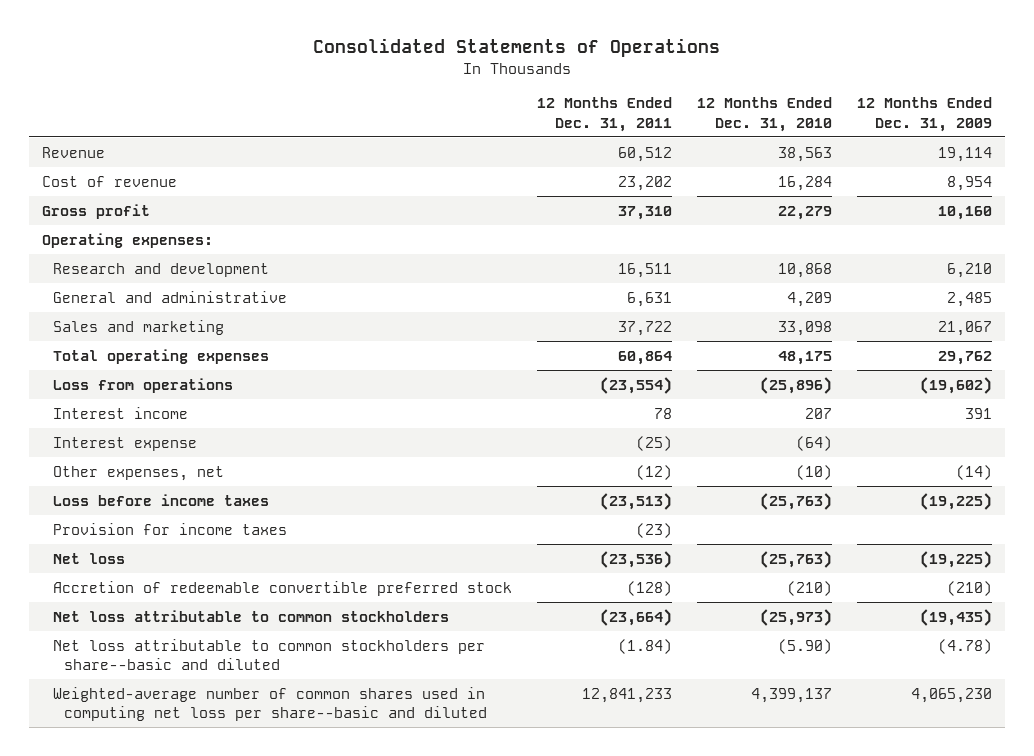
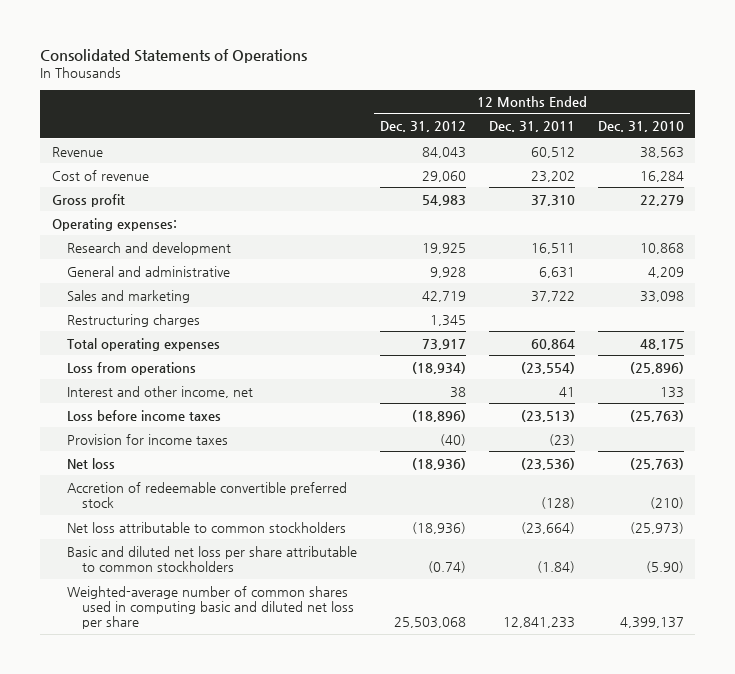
[857,97,993,132] 12 Months Ended Dec. 31, 2009 -> none
none -> [379,121,466,133] Dec. 31, 2012
none -> [66,313,200,327] Restructuring charges
[52,406,188,419] Interest income -> none
[52,436,197,451] Interest expense -> none
[52,465,224,481] Other expenses, net -> none
none -> [66,385,253,398] Interest and other income, net
[52,638,485,670] Net loss attributable to common stockholders per share--basic and diluted -> [66,545,357,572] Basic and diluted net loss per share attributable to common stockholders
[52,686,487,721] Weighted-average number of common shares used in computing net loss per share--basic and diluted -> [66,585,355,630] Weighted-average number of common shares used in computing basic and diluted net loss per share

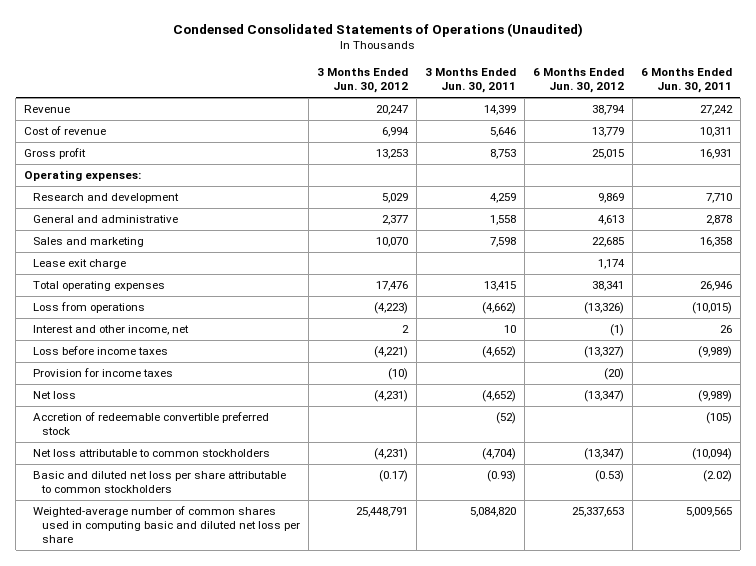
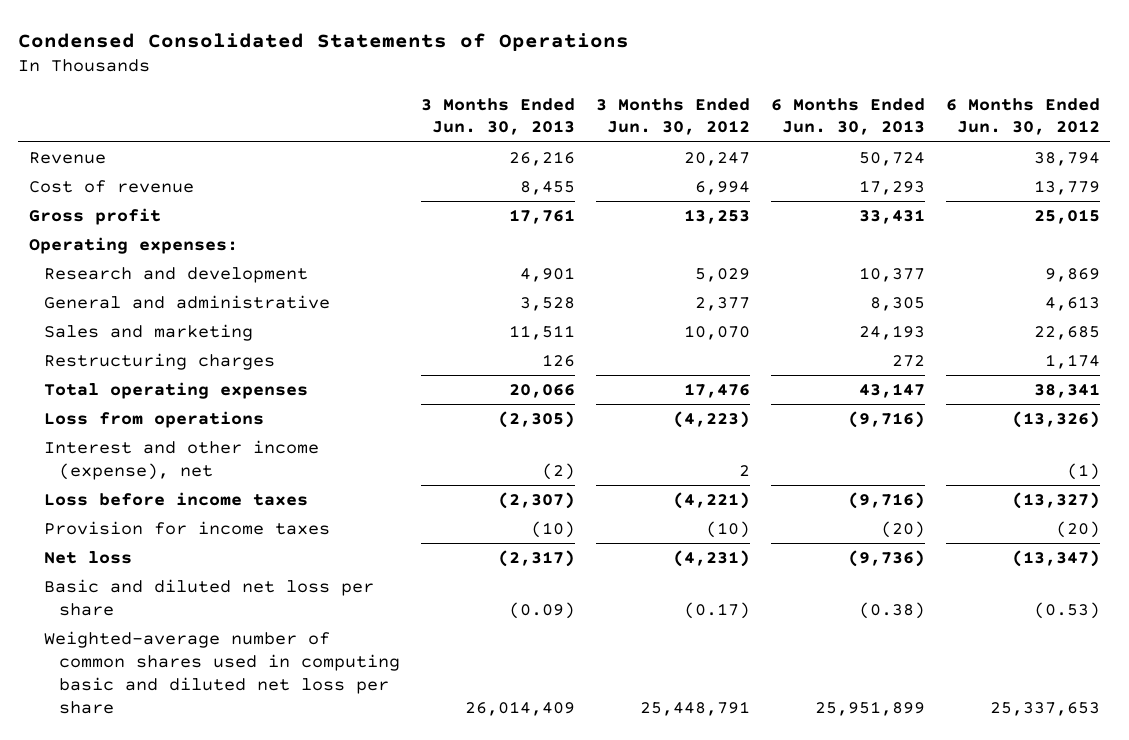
[173,22,584,37] Condensed Consolidated Statements of Operations (Unaudited) -> [18,32,630,51] Condensed Consolidated Statements of Operations
[424,68,516,94] 3 Months Ended Jun. 30, 2011 -> none
[640,68,732,94] 6 Months Ended Jun. 30, 2011 -> none
none -> [420,97,575,136] 3 Months Ended Jun. 30, 2013
none -> [770,97,925,136] 6 Months Ended Jun. 30, 2013
[32,259,126,270] Lease exit charge -> [43,352,275,370] Restructuring charges
[32,325,189,336] Interest and other income, net -> [43,439,319,480] Interest and other income (expense), net
[32,412,269,436] Accretion of redeemable convertible preferred stock -> none
[32,449,270,458] Net loss attributable to common stockholders -> none
[32,471,286,494] Basic and diluted net loss per share attributable to common stockholders -> [43,578,374,616] Basic and diluted net loss per share

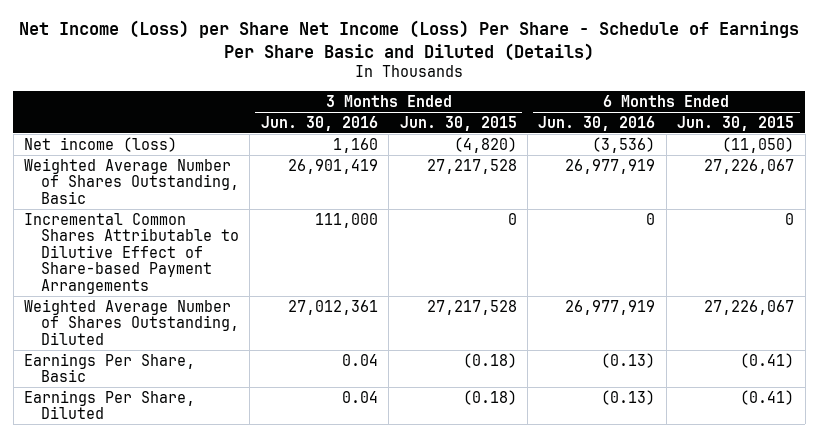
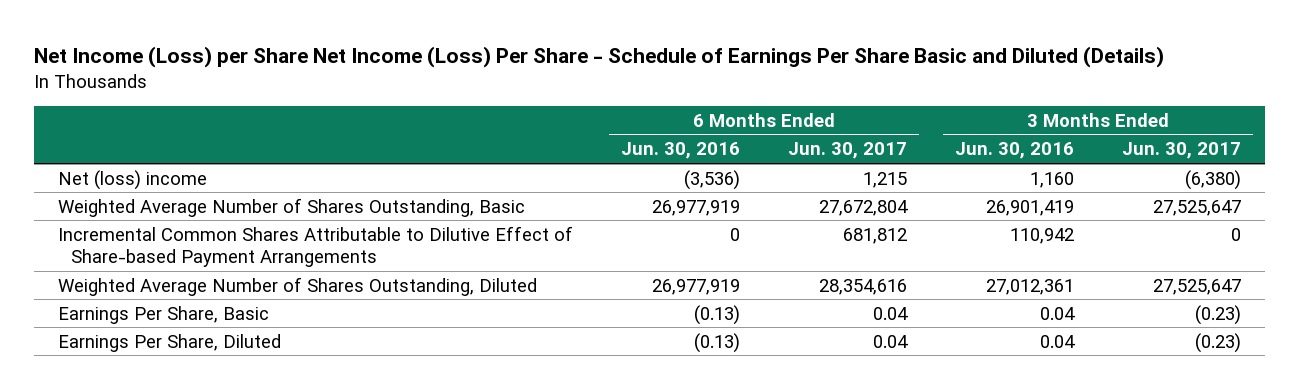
[399,115,517,131] Jun. 30, 2015 -> none
[677,115,795,131] Jun. 30, 2015 -> none
none -> [788,142,908,160] Jun. 30, 2017
none -> [1121,142,1241,160] Jun. 30, 2017
[24,136,178,152] Net income (loss) -> [58,169,208,190] Net (loss) income
[314,212,378,228] 111,000 -> [1009,227,1074,244] 110,942

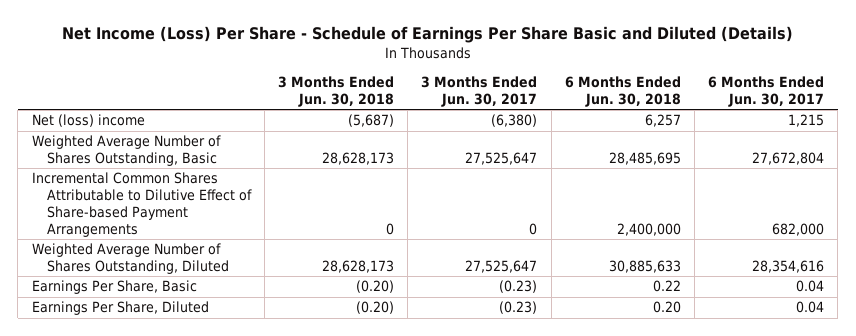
[34,45,1165,68] Net Income (Loss) per Share Net Income (Loss) Per Share - Schedule of Earnings Per Share Basic and Diluted (Details) -> [61,26,793,44] Net Income (Loss) Per Share - Schedule of Earnings Per Share Basic and Diluted (Details)
[621,142,741,160] Jun. 30, 2016 -> none
[954,142,1074,160] Jun. 30, 2016 -> none
none -> [278,76,395,108] 3 Months Ended Jun. 30, 2018
none -> [564,76,681,108] 6 Months Ended Jun. 30, 2018
[843,227,908,244] 681,812 -> [772,222,825,236] 682,000

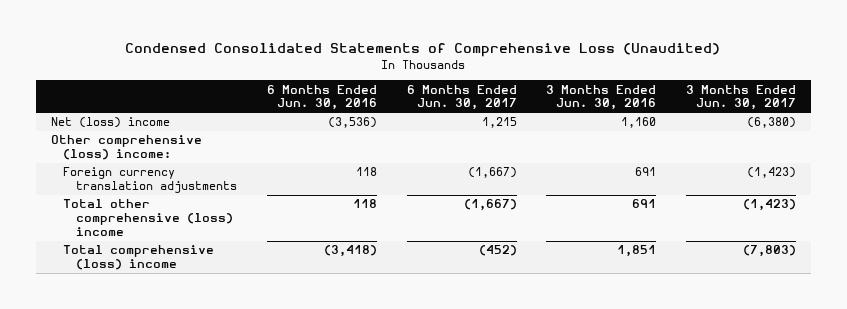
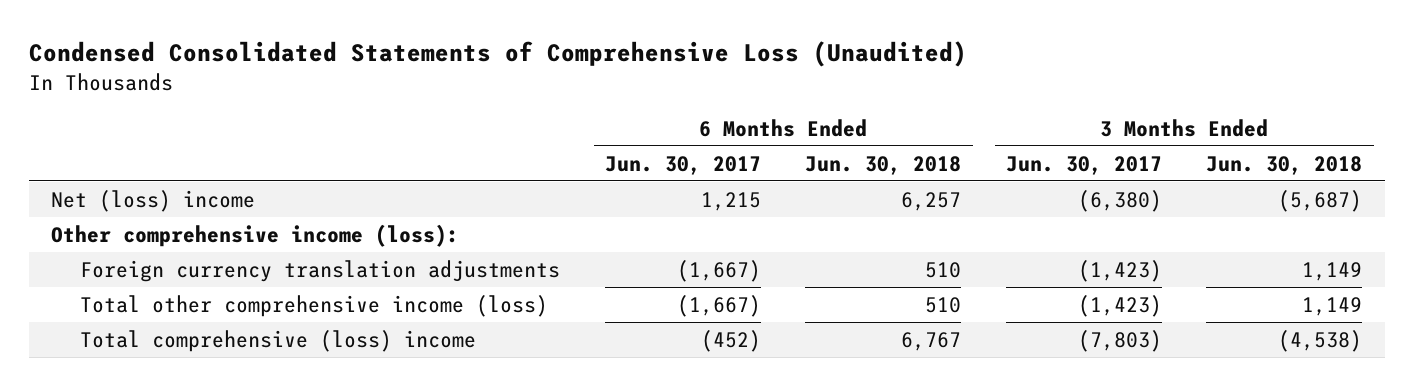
[266,84,377,111] 6 Months Ended Jun. 30, 2016 -> none
[546,84,657,111] 3 Months Ended Jun. 30, 2016 -> none
none -> [805,155,962,175] Jun. 30, 2018
none -> [1206,155,1363,175] Jun. 30, 2018
[50,135,202,161] Other comprehensive (loss) income: -> [50,223,459,247] Other comprehensive income (loss):
[63,199,234,236] Total other comprehensive (loss) income -> [80,294,549,317] Total other comprehensive income (loss)

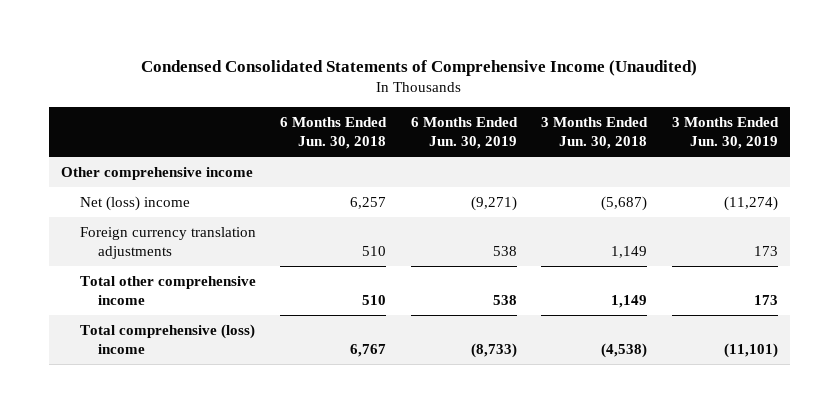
[28,41,967,68] Condensed Consolidated Statements of Comprehensive Loss (Unaudited) -> [141,59,698,76] Condensed Consolidated Statements of Comprehensive Income (Unaudited)
[604,155,761,175] Jun. 30, 2017 -> none
[1005,155,1162,175] Jun. 30, 2017 -> none
none -> [410,116,518,149] 6 Months Ended Jun. 30, 2019
none -> [671,116,779,149] 3 Months Ended Jun. 30, 2019
none -> [61,166,254,180] Other comprehensive income
[50,223,459,247] Other comprehensive income (loss): -> none
[80,294,549,317] Total other comprehensive income (loss) -> [79,275,256,305] Total other comprehensive income

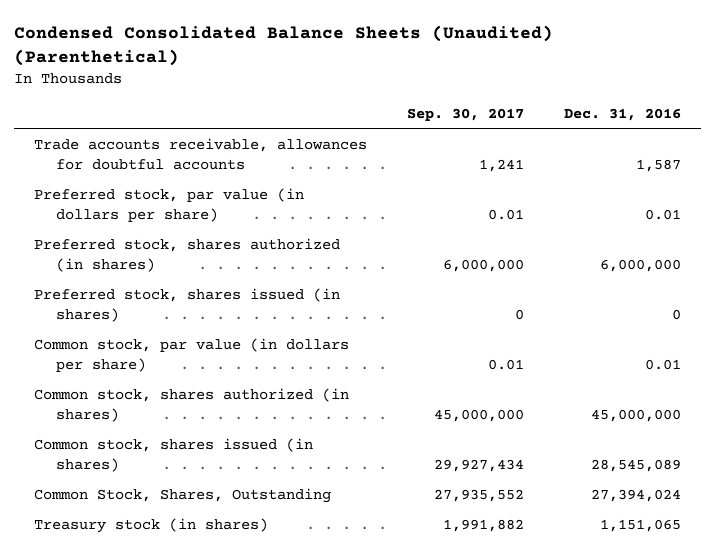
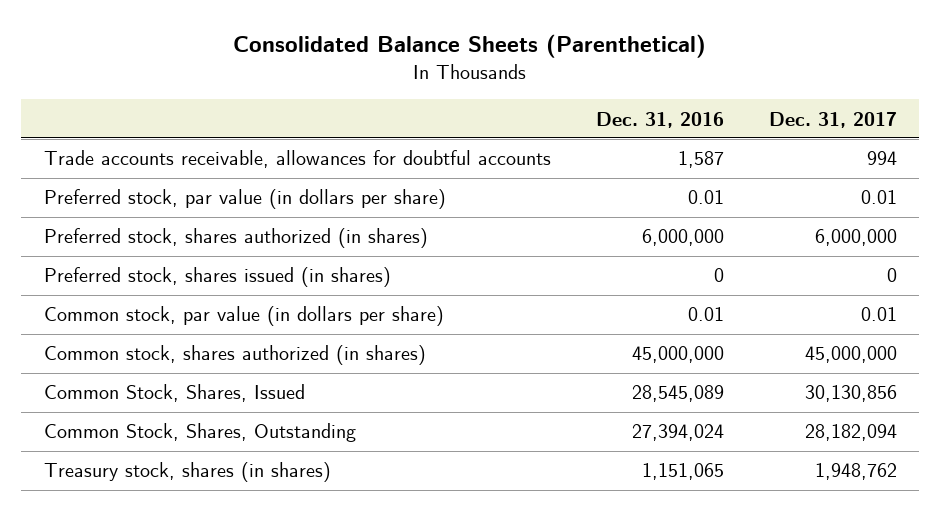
[14,25,554,67] Condensed Consolidated Balance Sheets (Unaudited) (Parenthetical) -> [233,34,707,59] Consolidated Balance Sheets (Parenthetical)
[407,108,525,122] Sep. 30, 2017 -> none
none -> [768,111,897,128] Dec. 31, 2017
[34,438,314,473] Common stock, shares issued (in shares) -> [43,384,305,403] Common Stock, Shares, Issued
[34,518,269,534] Treasury stock (in shares) -> [43,462,331,483] Treasury stock, shares (in shares)

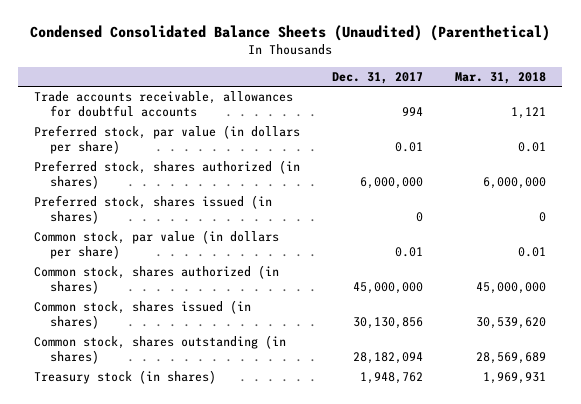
[233,34,707,59] Consolidated Balance Sheets (Parenthetical) -> [30,25,551,42] Condensed Consolidated Balance Sheets (Unaudited) (Parenthetical)
[595,111,724,128] Dec. 31, 2016 -> none
none -> [455,71,547,84] Mar. 31, 2018
[43,384,305,403] Common Stock, Shares, Issued -> [34,300,252,330] Common stock, shares issued (in shares)
[43,423,356,443] Common Stock, Shares, Outstanding -> [34,335,287,365] Common stock, shares outstanding (in shares)
[43,462,331,483] Treasury stock, shares (in shares) -> [34,370,217,385] Treasury stock (in shares)

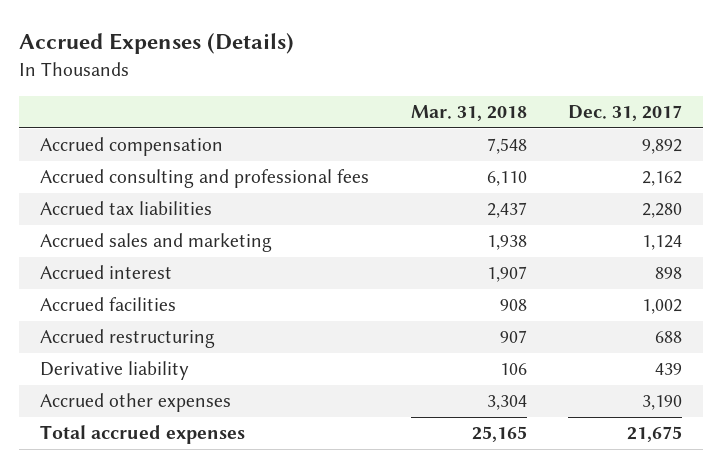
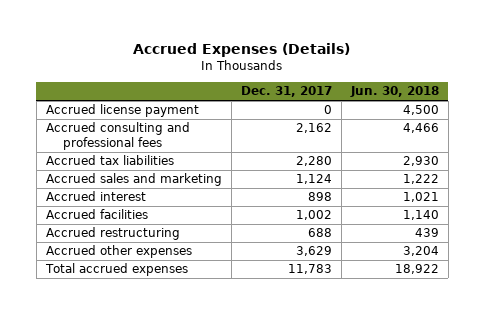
[410,105,527,122] Mar. 31, 2018 -> none
none -> [349,86,439,98] Jun. 30, 2018
[39,137,223,157] Accrued compensation -> none
none -> [45,104,199,118] Accrued license payment
[39,361,189,381] Derivative liability -> none
[642,395,683,411] 3,190 -> [295,246,332,257] 3,629
[627,426,683,443] 21,675 -> [287,264,332,275] 11,783

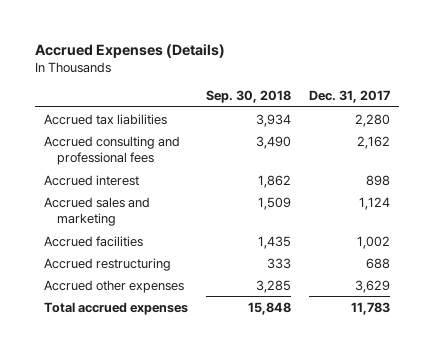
[349,86,439,98] Jun. 30, 2018 -> none
none -> [205,90,291,104] Sep. 30, 2018
[45,104,199,118] Accrued license payment -> none
[45,122,190,150] Accrued consulting and professional fees -> [43,135,180,166] Accrued consulting and professional fees
[45,173,222,187] Accrued sales and marketing -> [43,196,150,227] Accrued sales and marketing

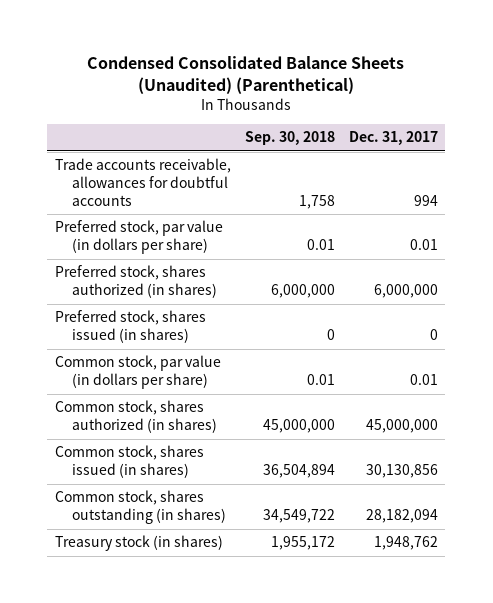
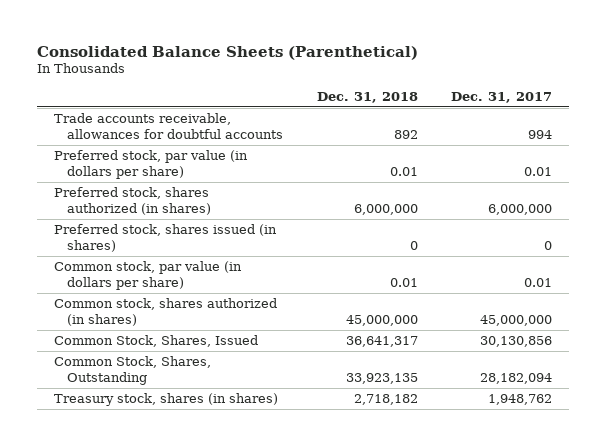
[87,56,405,94] Condensed Consolidated Balance Sheets (Unaudited) (Parenthetical) -> [37,45,419,60] Consolidated Balance Sheets (Parenthetical)
[244,131,335,146] Sep. 30, 2018 -> none
none -> [316,91,418,103] Dec. 31, 2018
[54,445,204,479] Common stock, shares issued (in shares) -> [54,335,259,348] Common Stock, Shares, Issued
[54,490,227,525] Common stock, shares outstanding (in shares) -> [54,356,212,385] Common Stock, Shares, Outstanding
[54,535,223,552] Treasury stock (in shares) -> [54,393,279,407] Treasury stock, shares (in shares)

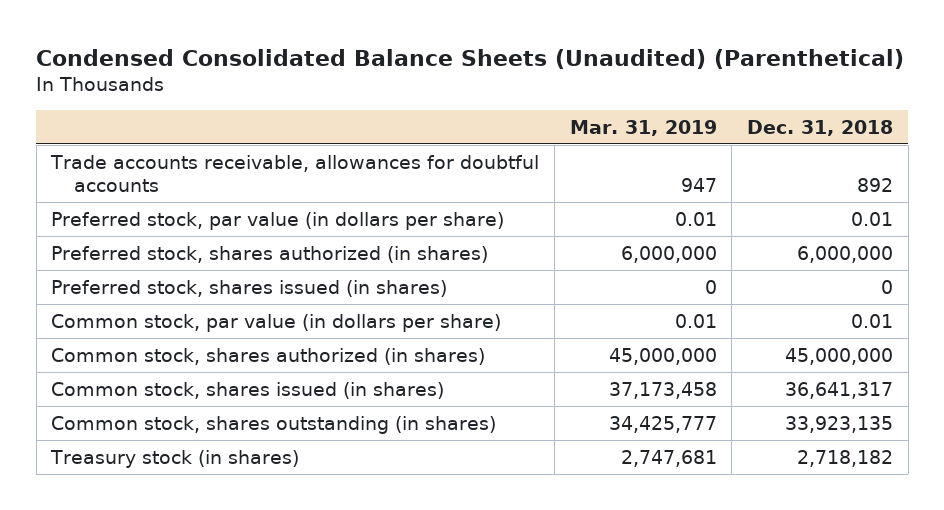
[37,45,419,60] Consolidated Balance Sheets (Parenthetical) -> [36,48,905,69] Condensed Consolidated Balance Sheets (Unaudited) (Parenthetical)
[451,91,553,103] Dec. 31, 2017 -> none
none -> [569,119,717,136] Mar. 31, 2019
[54,335,259,348] Common Stock, Shares, Issued -> [51,381,445,399] Common stock, shares issued (in shares)
[54,356,212,385] Common Stock, Shares, Outstanding -> [51,415,497,434] Common stock, shares outstanding (in shares)
[54,393,279,407] Treasury stock, shares (in shares) -> [50,449,300,468] Treasury stock (in shares)

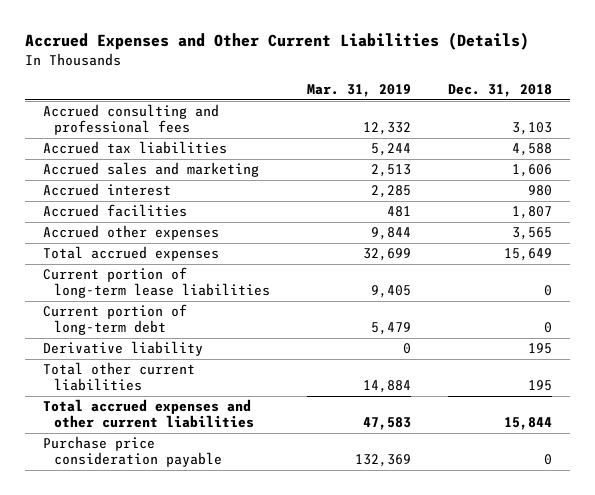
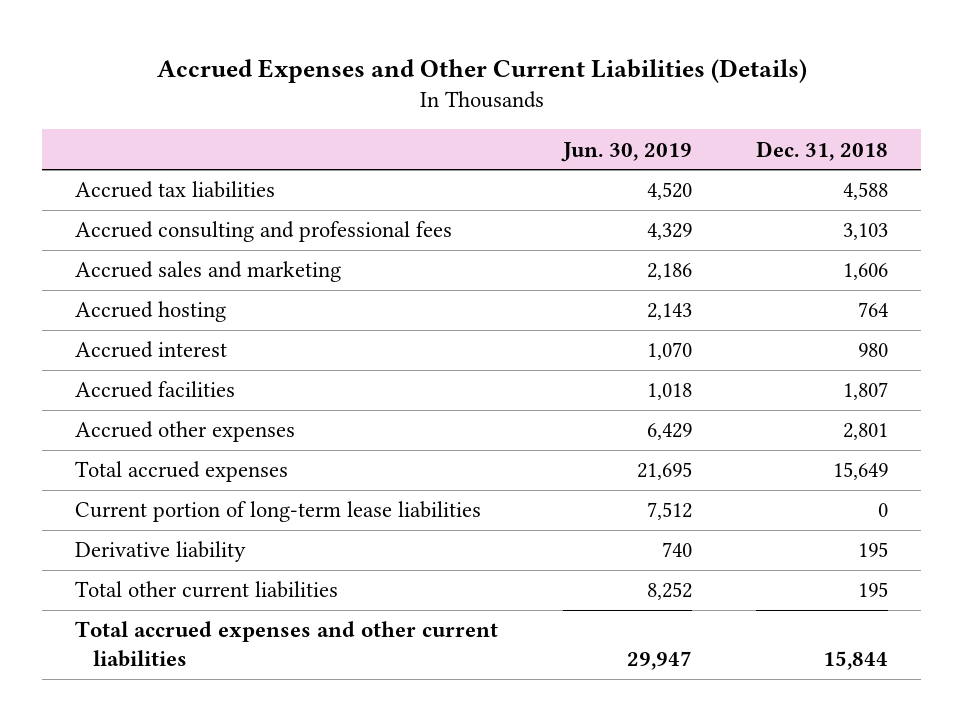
[307,84,412,98] Mar. 31, 2019 -> none
none -> [560,141,692,162] Jun. 30, 2019
[43,104,220,136] Accrued consulting and professional fees -> [74,221,452,243] Accrued consulting and professional fees
none -> [74,301,226,323] Accrued hosting
[511,227,552,241] 3,565 -> [843,423,889,441] 2,801
[43,304,188,336] Current portion of long-term debt -> none
[43,436,223,468] Purchase price consideration payable -> none

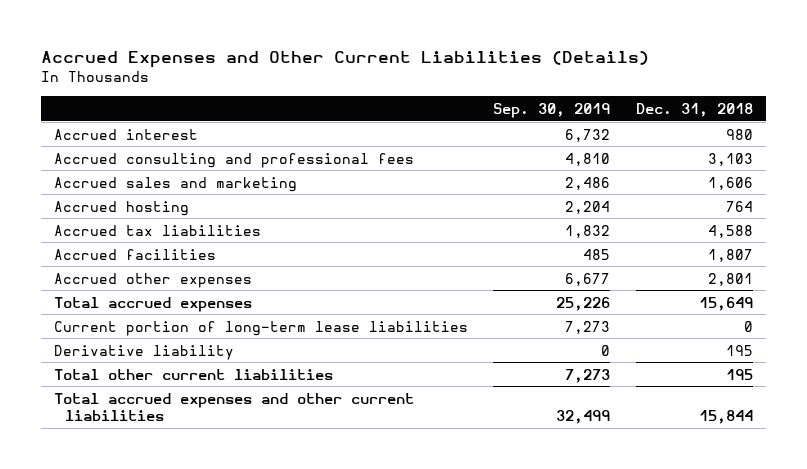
[560,141,692,162] Jun. 30, 2019 -> none
none -> [493,102,611,118] Sep. 30, 2019
[74,341,227,359] Accrued interest -> [53,128,198,140] Accrued interest
[74,181,275,199] Accrued tax liabilities -> [53,224,261,236] Accrued tax liabilities

